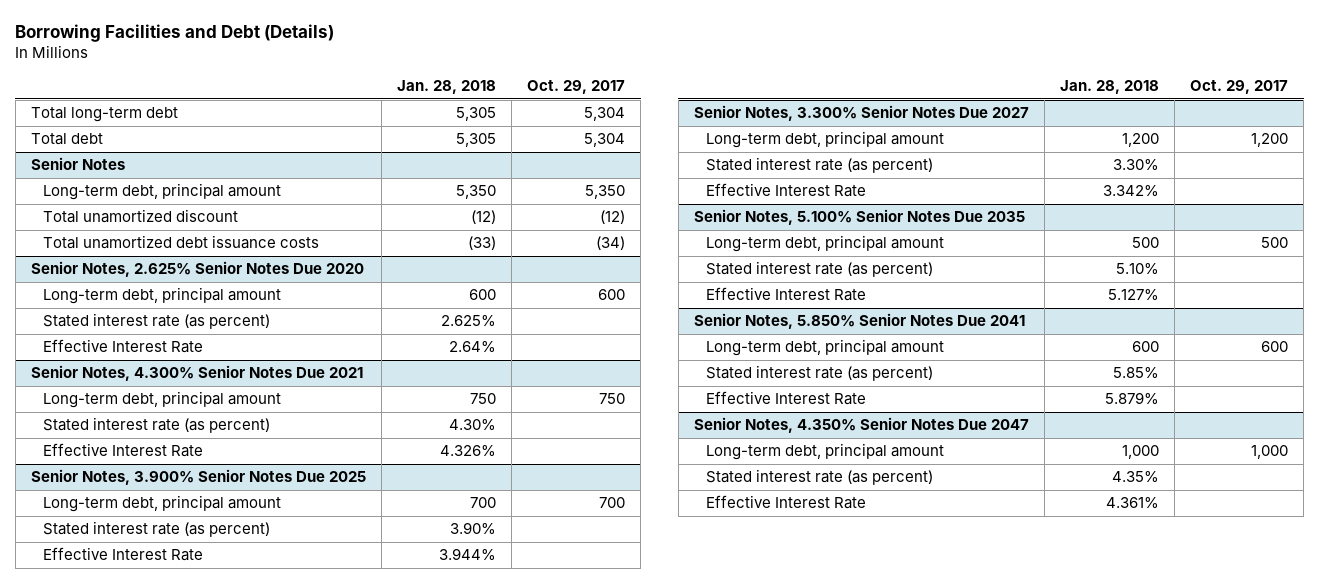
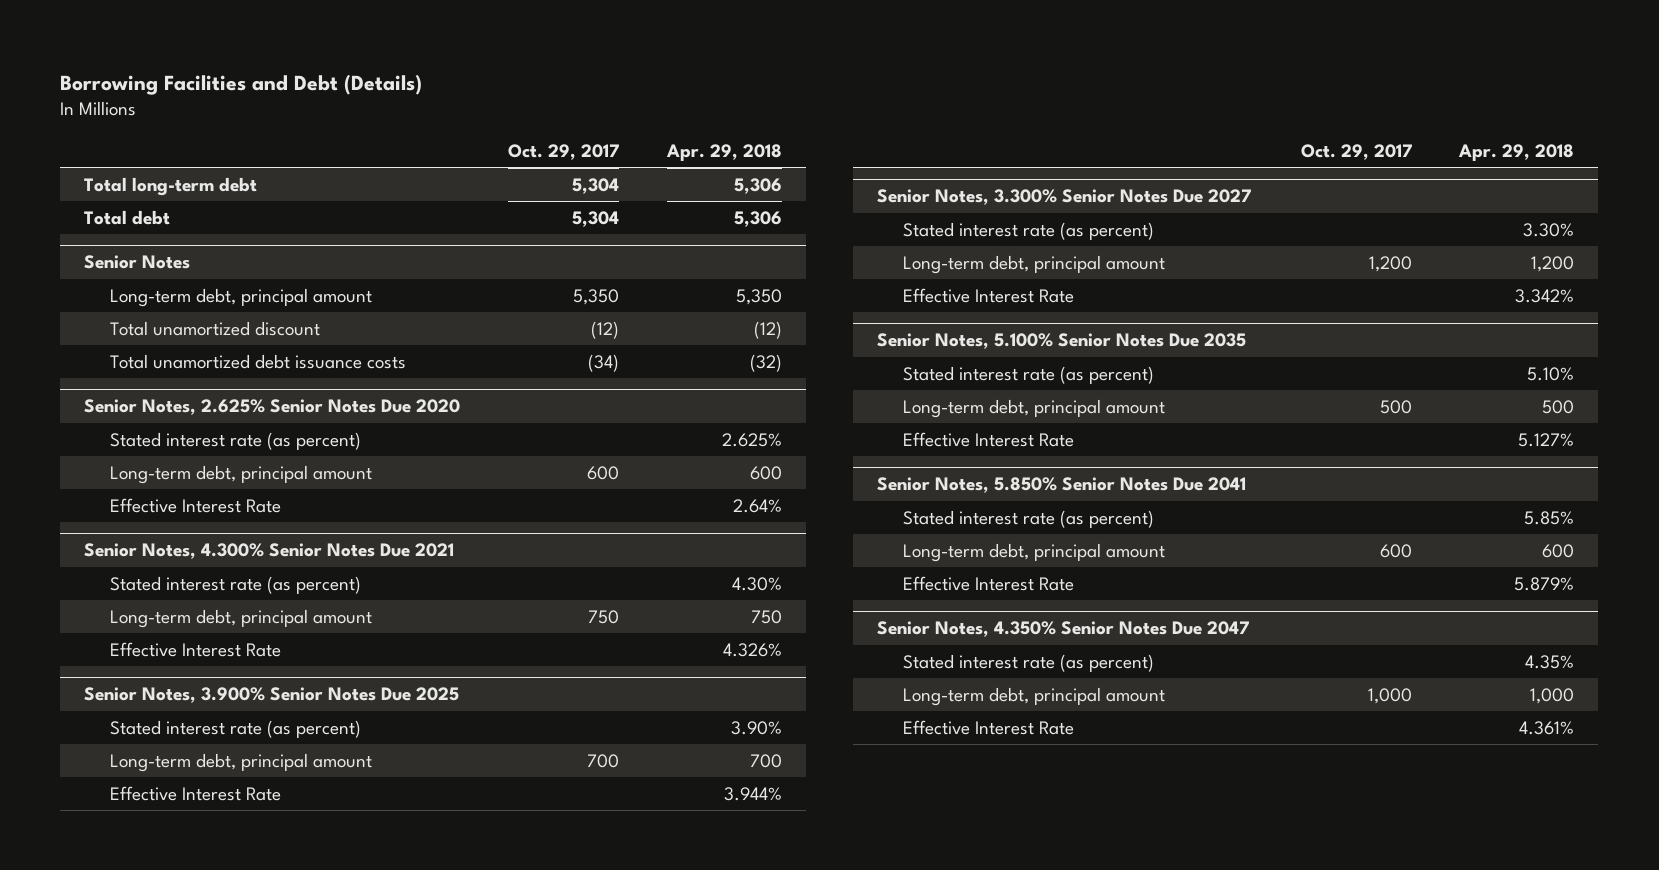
[397,80,497,95] Jan. 28, 2018 -> none
none -> [665,143,782,161] Apr. 29, 2018
[42,287,281,305] Long-term debt, principal amount -> [110,464,373,484] Long-term debt, principal amount
[42,391,281,409] Long-term debt, principal amount -> [110,608,373,628] Long-term debt, principal amount
[42,495,281,513] Long-term debt, principal amount -> [110,752,373,772] Long-term debt, principal amount
[705,131,944,149] Long-term debt, principal amount -> [902,254,1165,274] Long-term debt, principal amount
[705,235,944,253] Long-term debt, principal amount -> [902,398,1165,418] Long-term debt, principal amount
[705,339,944,357] Long-term debt, principal amount -> [902,542,1165,562] Long-term debt, principal amount
[705,443,944,461] Long-term debt, principal amount -> [902,686,1165,706] Long-term debt, principal amount

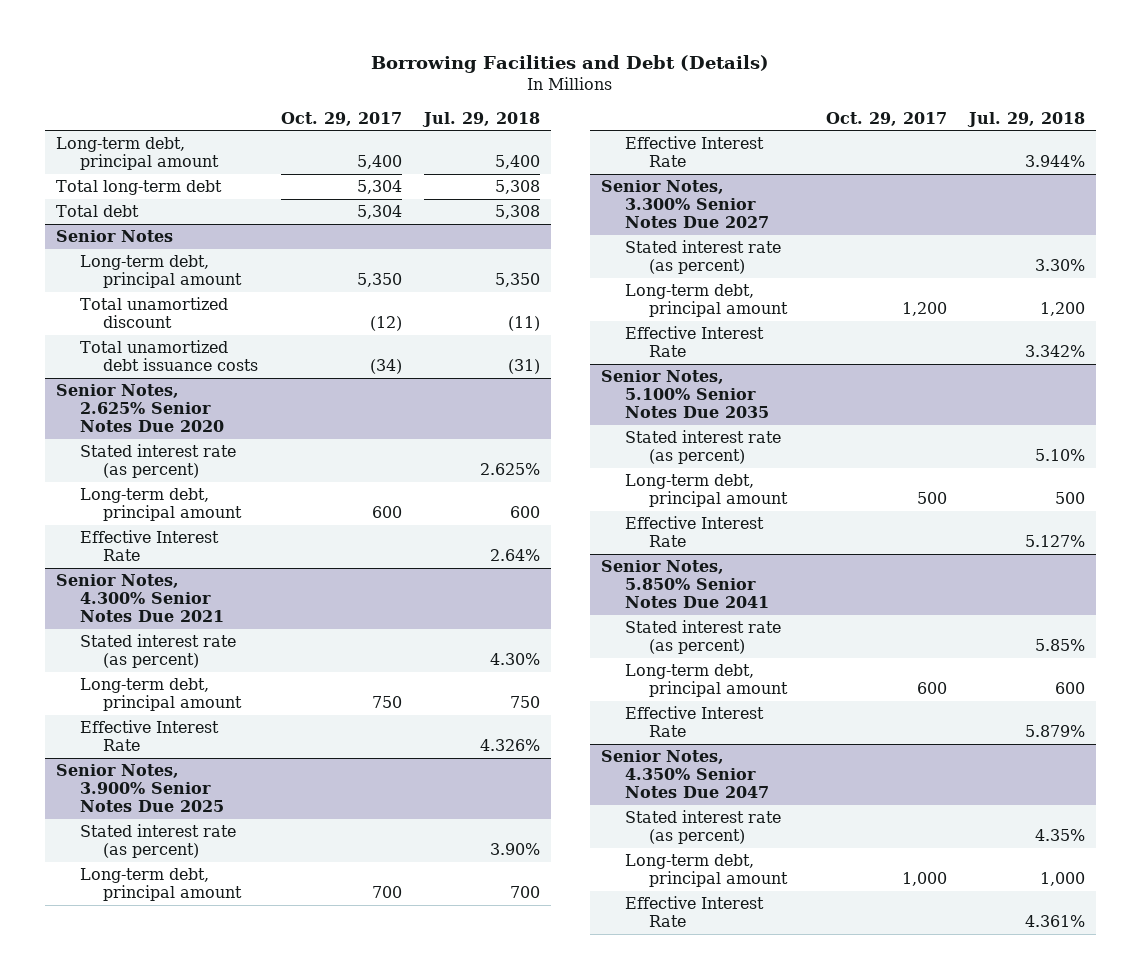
[665,143,782,161] Apr. 29, 2018 -> none
none -> [421,111,540,127] Jul. 29, 2018
none -> [55,136,219,171] Long-term debt, principal amount

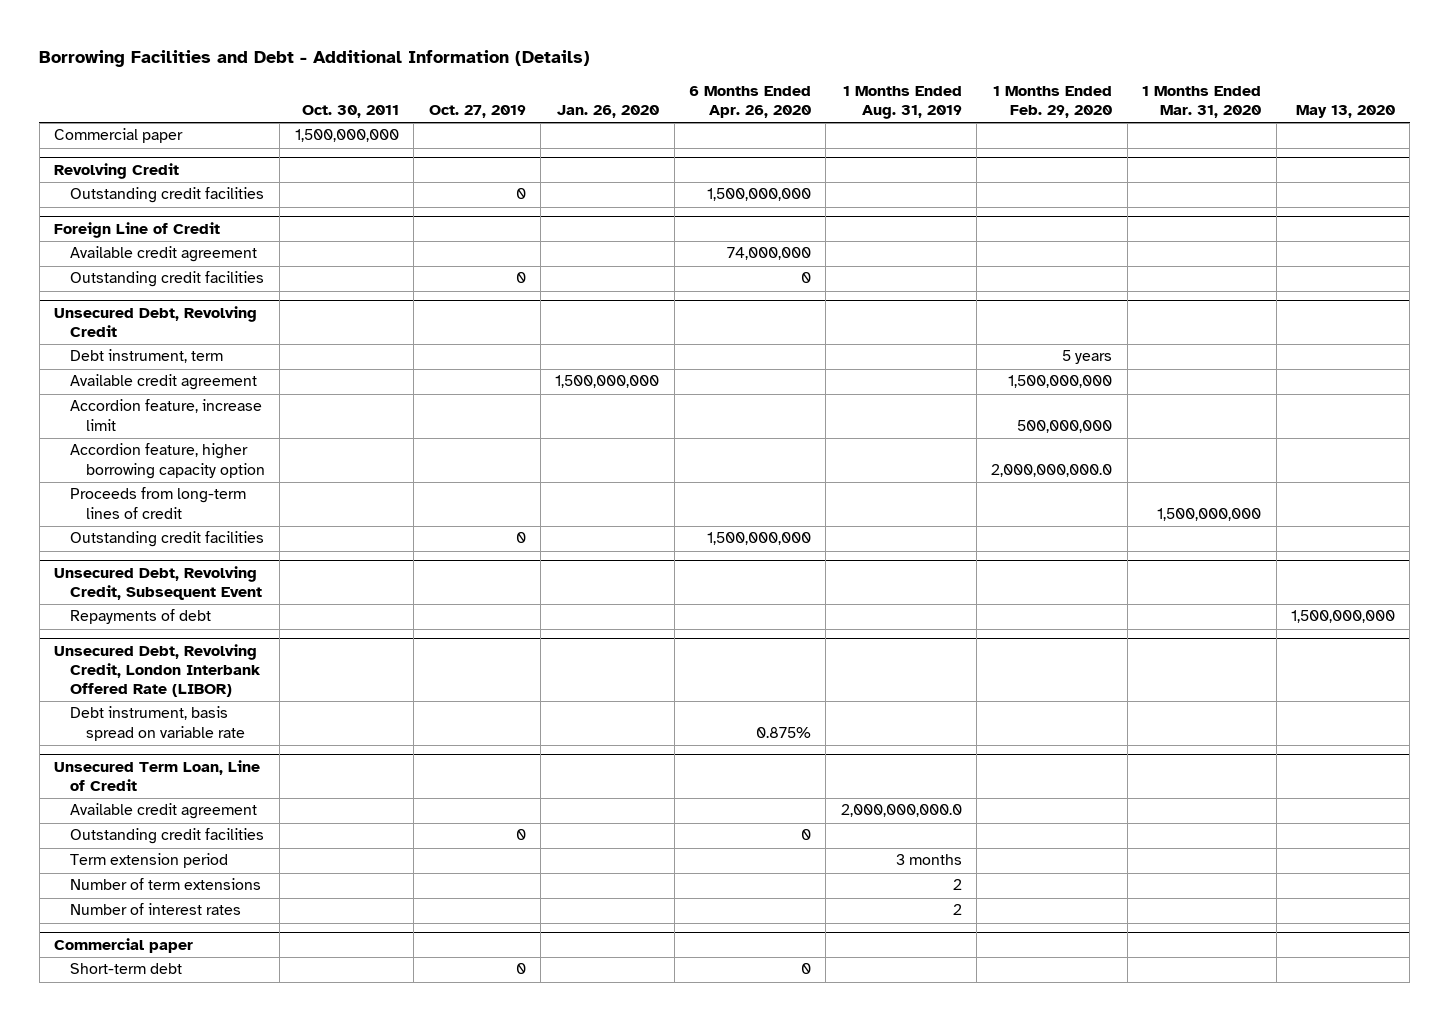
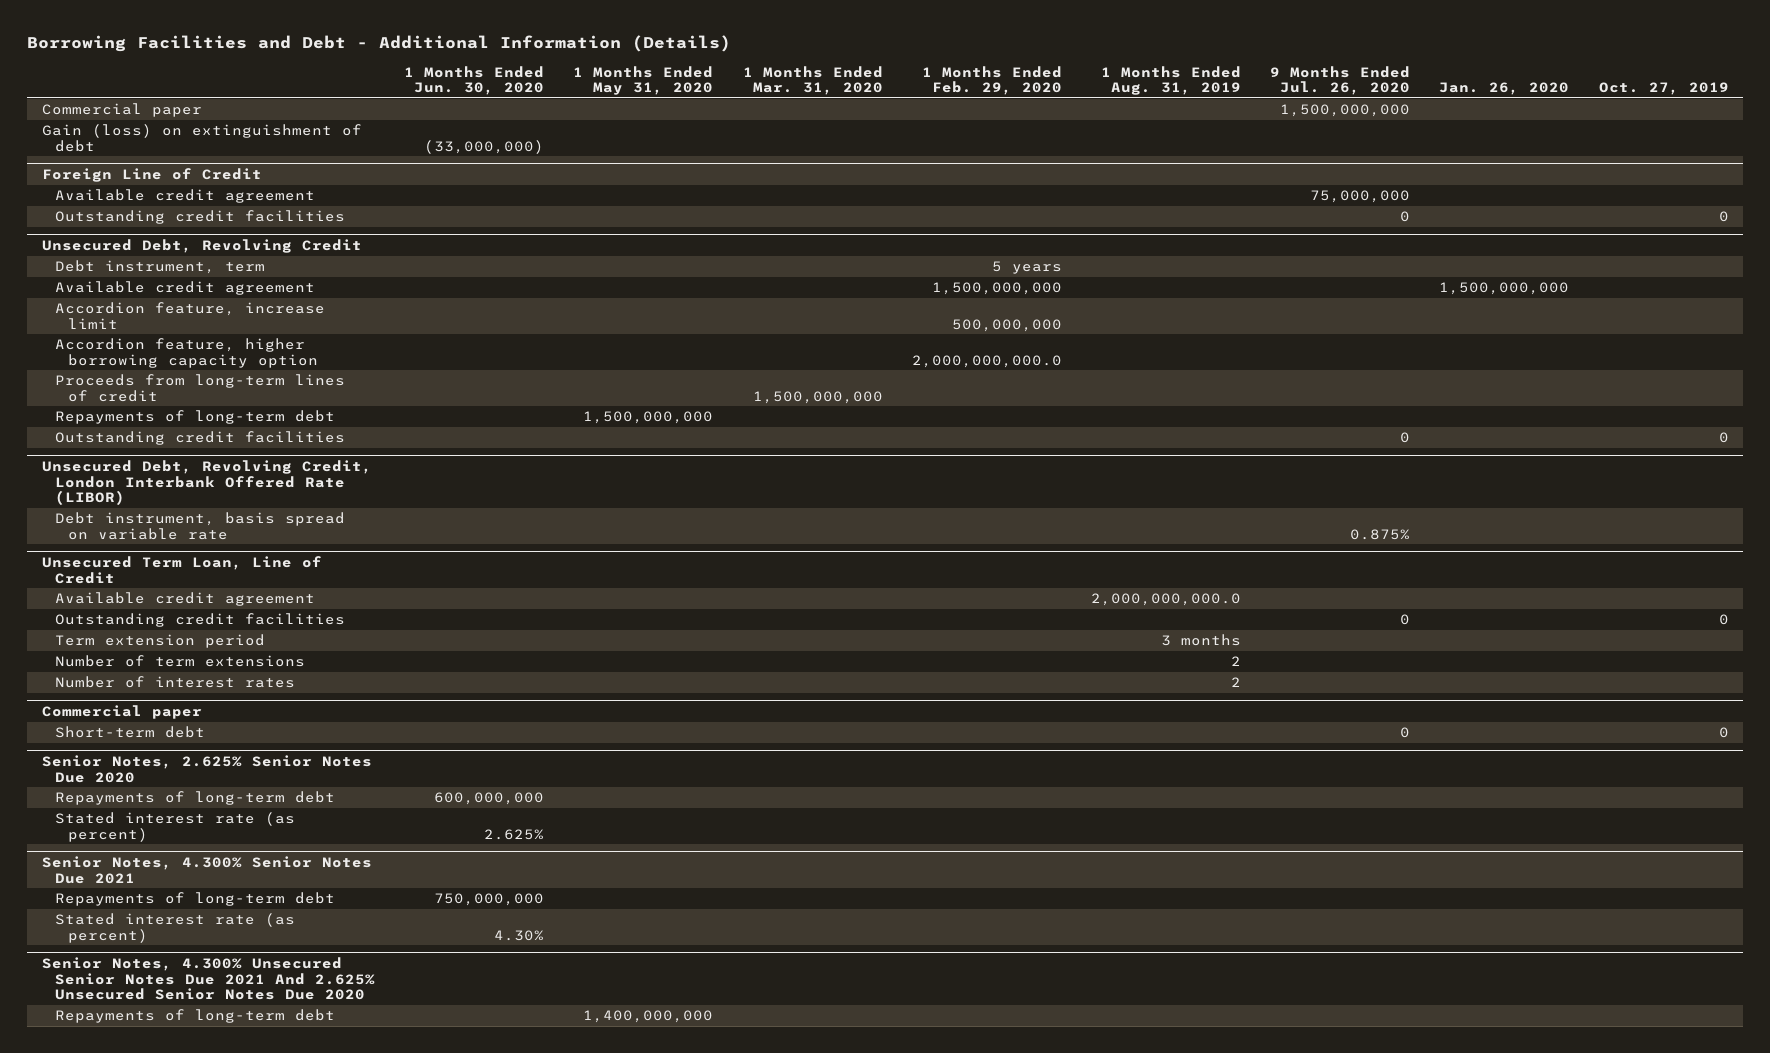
[301,104,399,118] Oct. 30, 2011 -> none
[689,85,812,118] 6 Months Ended Apr. 26, 2020 -> none
[1295,104,1395,118] May 13, 2020 -> none
none -> [404,65,545,96] 1 Months Ended Jun. 30, 2020
none -> [573,65,714,96] 1 Months Ended May 31, 2020
none -> [1270,65,1411,96] 9 Months Ended Jul. 26, 2020
[54,163,180,180] Revolving Credit -> none
[70,187,265,204] Outstanding credit facilities -> none
none -> [41,124,362,152] Gain (loss) on extinguishment of debt
none -> [54,410,335,425] Repayments of long-term debt
[54,566,263,601] Unsecured Debt, Revolving Credit, Subsequent Event -> none
[70,609,212,625] Repayments of debt -> none
none -> [41,754,372,783] Senior Notes, 2.625% Senior Notes Due 2020
none -> [54,791,335,806] Repayments of long-term debt
none -> [54,812,295,842] Stated interest rate (as percent)
none -> [41,855,372,884] Senior Notes, 4.300% Senior Notes Due 2021
none -> [54,892,335,907] Repayments of long-term debt
none -> [54,913,295,943] Stated interest rate (as percent)
none -> [41,956,375,1001] Senior Notes, 4.300% Unsecured Senior Notes Due 2021 And 2.625% Unsecured Senior Notes Due 2020
none -> [54,1009,335,1024] Repayments of long-term debt

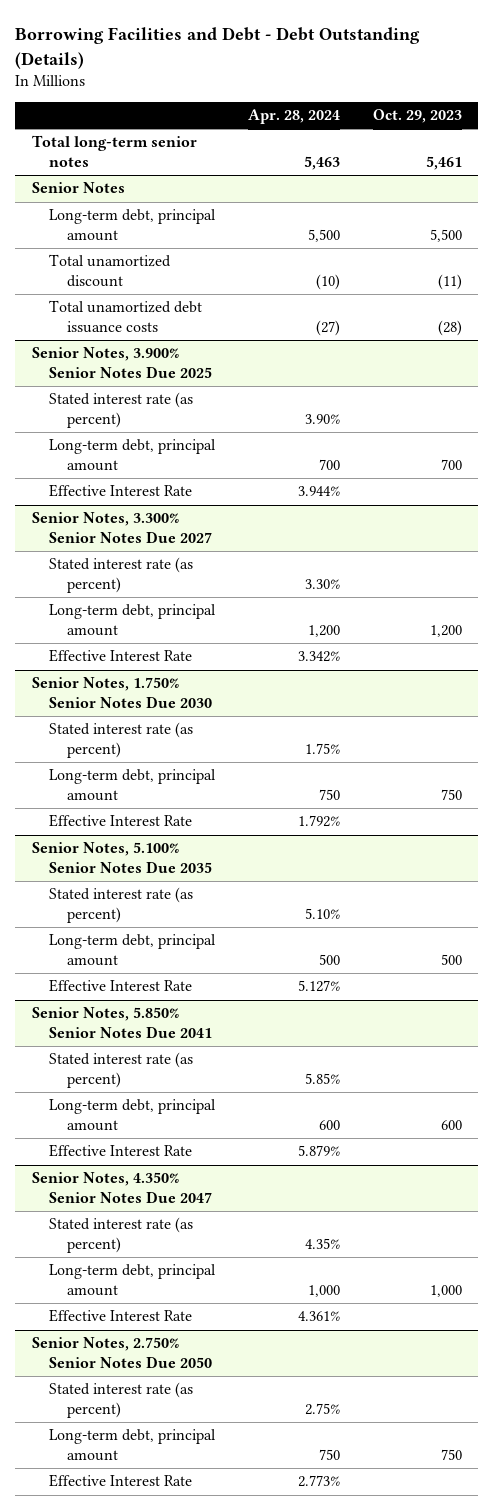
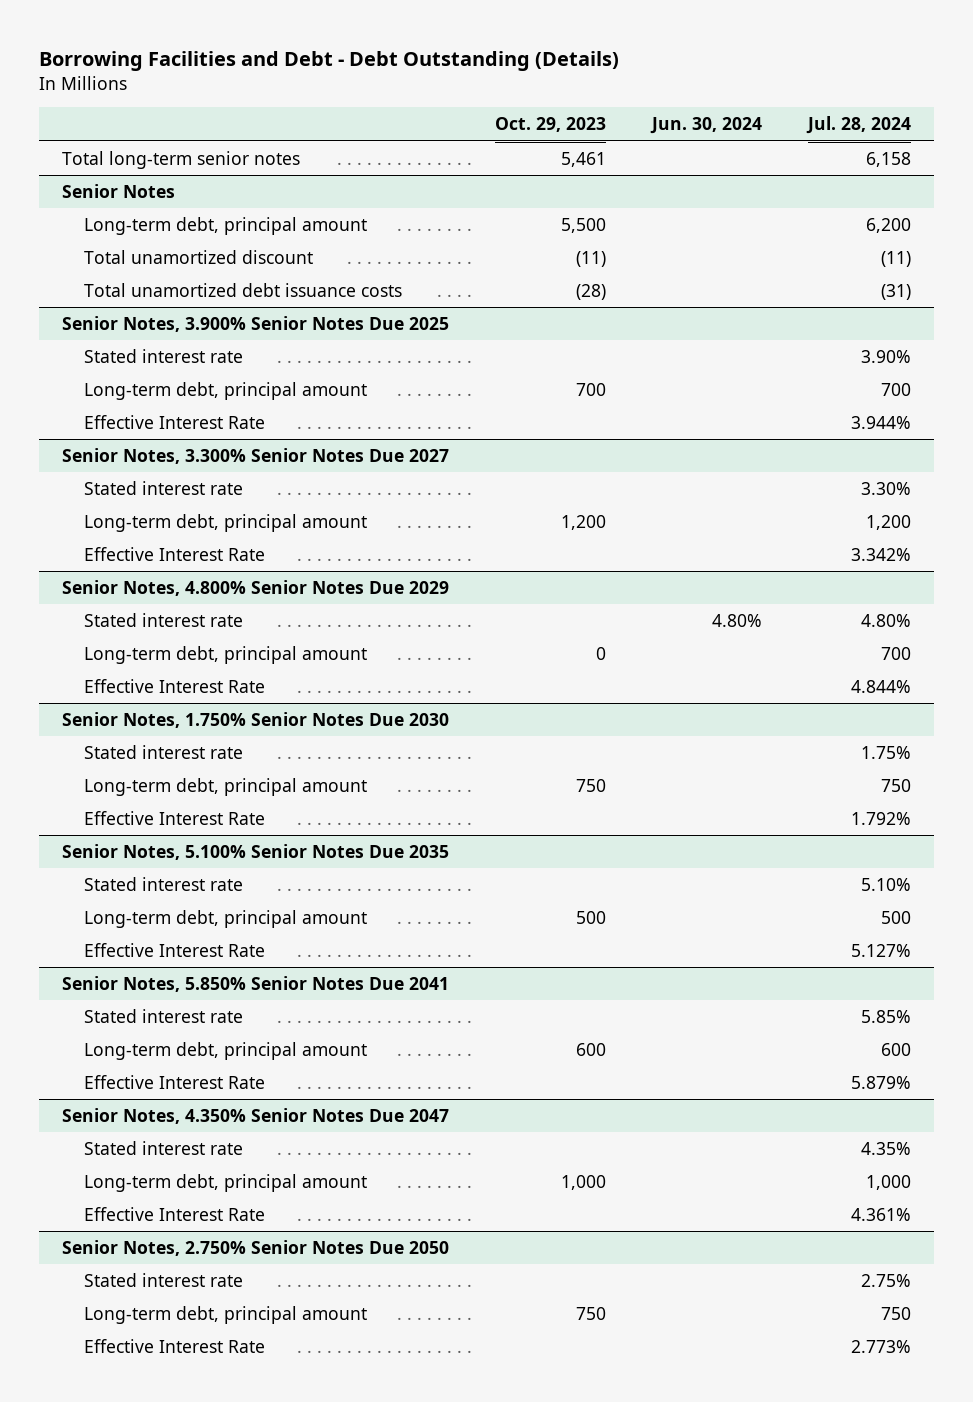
[247,109,340,125] Apr. 28, 2024 -> none
none -> [650,117,763,135] Jun. 30, 2024
none -> [806,116,912,135] Jul. 28, 2024
[49,392,194,428] Stated interest rate (as percent) -> [83,348,243,363] Stated interest rate
[49,557,194,593] Stated interest rate (as percent) -> [83,480,243,495] Stated interest rate
none -> [62,579,450,596] Senior Notes, 4.800% Senior Notes Due 2029
none -> [83,612,243,627] Stated interest rate
none -> [83,645,367,664] Long-term debt, principal amount
none -> [83,678,265,693] Effective Interest Rate
[49,722,194,758] Stated interest rate (as percent) -> [83,744,243,759] Stated interest rate
[49,887,194,923] Stated interest rate (as percent) -> [83,876,243,891] Stated interest rate
[49,1052,194,1088] Stated interest rate (as percent) -> [83,1008,243,1023] Stated interest rate
[49,1217,194,1253] Stated interest rate (as percent) -> [83,1140,243,1155] Stated interest rate
[49,1382,194,1418] Stated interest rate (as percent) -> [83,1272,243,1287] Stated interest rate

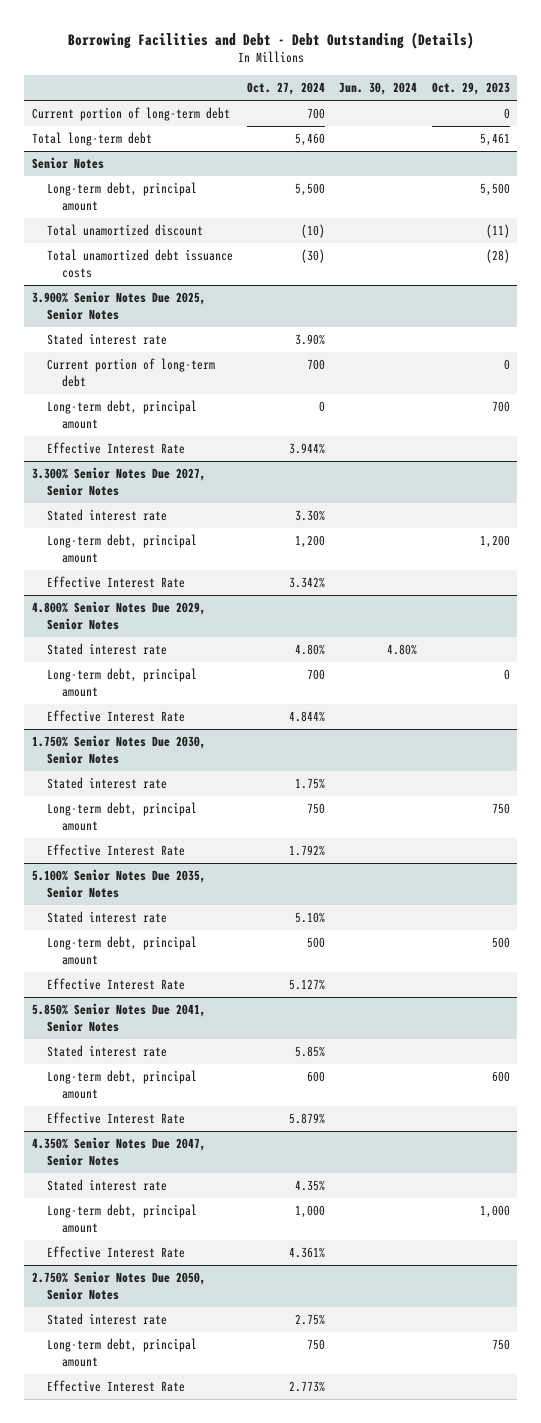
[806,116,912,135] Jul. 28, 2024 -> none
none -> [247,82,326,96] Oct. 27, 2024
none -> [31,107,230,122] Current portion of long-term debt
[62,150,301,169] Total long-term senior notes -> [31,132,152,147] Total long-term debt
[62,315,450,332] Senior Notes, 3.900% Senior Notes Due 2025 -> [31,291,206,320] 3.900% Senior Notes Due 2025, Senior Notes
none -> [46,358,215,387] Current portion of long-term debt
[62,447,450,464] Senior Notes, 3.300% Senior Notes Due 2027 -> [31,467,206,496] 3.300% Senior Notes Due 2027, Senior Notes
[62,579,450,596] Senior Notes, 4.800% Senior Notes Due 2029 -> [31,601,206,630] 4.800% Senior Notes Due 2029, Senior Notes
[62,711,450,728] Senior Notes, 1.750% Senior Notes Due 2030 -> [31,735,206,764] 1.750% Senior Notes Due 2030, Senior Notes
[62,843,450,860] Senior Notes, 5.100% Senior Notes Due 2035 -> [31,869,206,898] 5.100% Senior Notes Due 2035, Senior Notes
[62,975,450,992] Senior Notes, 5.850% Senior Notes Due 2041 -> [31,1003,206,1032] 5.850% Senior Notes Due 2041, Senior Notes
[62,1107,450,1124] Senior Notes, 4.350% Senior Notes Due 2047 -> [31,1137,206,1166] 4.350% Senior Notes Due 2047, Senior Notes
[62,1239,450,1256] Senior Notes, 2.750% Senior Notes Due 2050 -> [31,1271,206,1300] 2.750% Senior Notes Due 2050, Senior Notes

